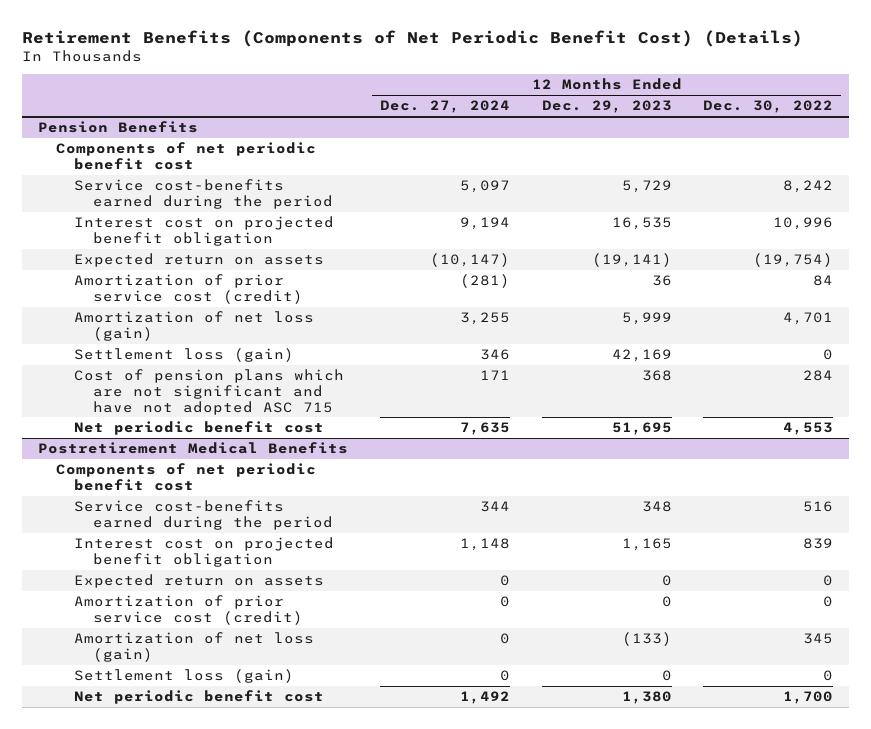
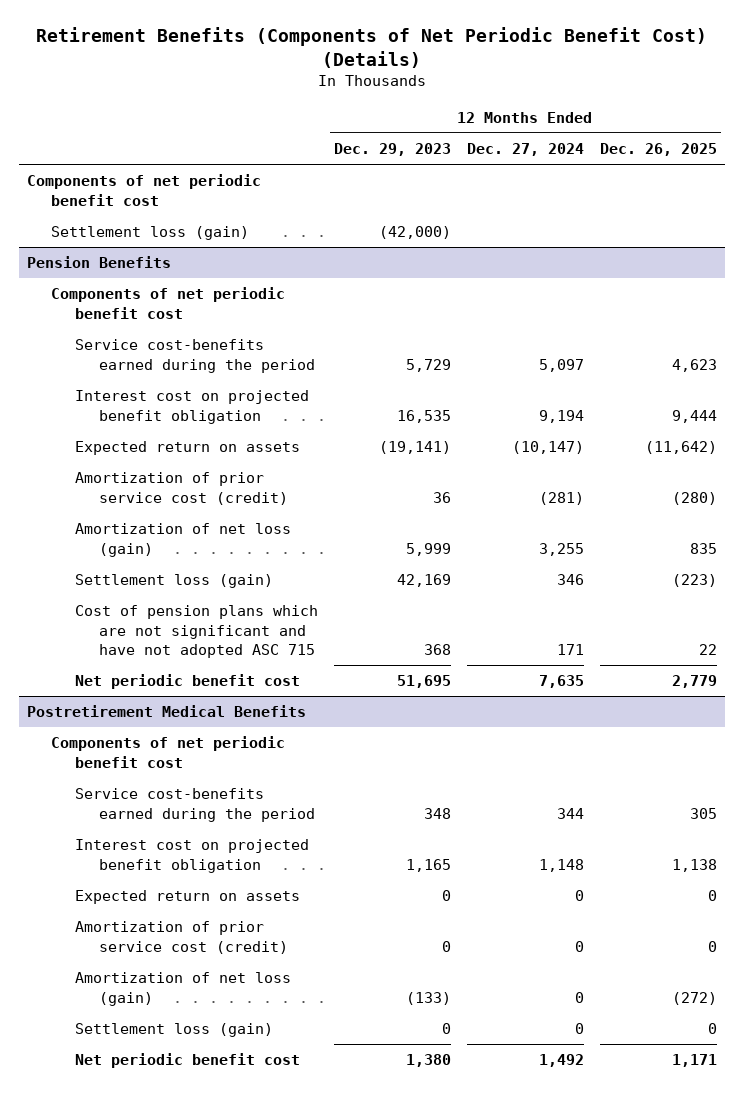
[703,100,834,114] Dec. 30, 2022 -> none
none -> [599,143,717,157] Dec. 26, 2025
none -> [26,174,261,206] Components of net periodic benefit cost
none -> [50,226,249,241] Settlement loss (gain)

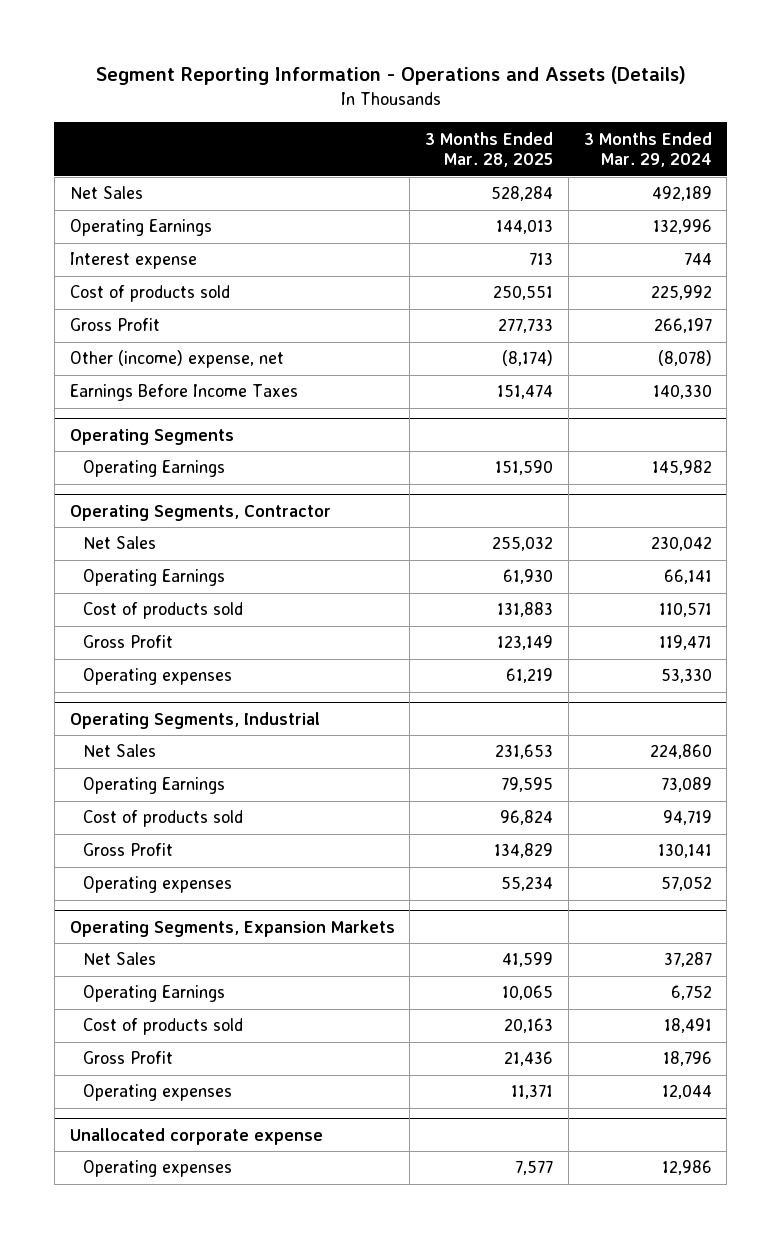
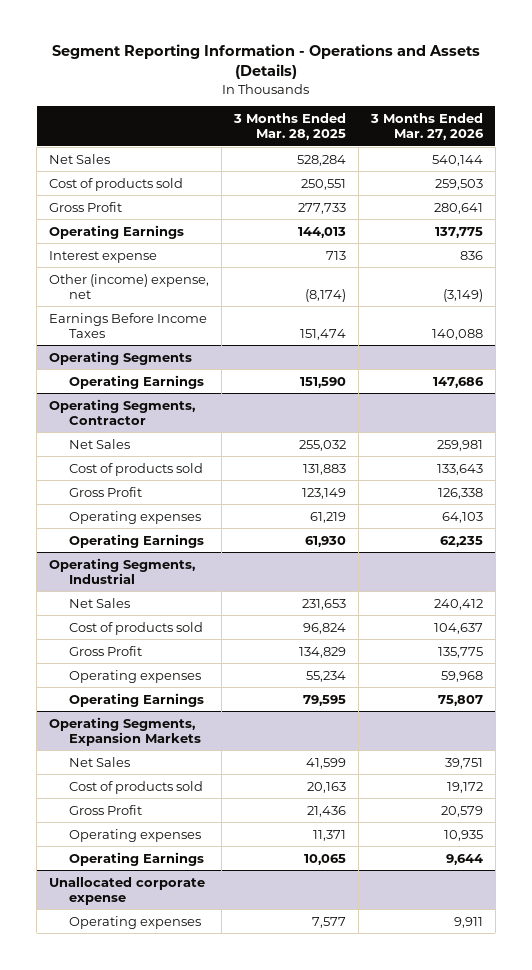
[583,131,712,168] 3 Months Ended Mar. 29, 2024 -> none
none -> [369,113,484,140] 3 Months Ended Mar. 27, 2026
[69,219,212,237] Operating Earnings -> [48,224,184,239] Operating Earnings
[69,252,197,270] Interest expense -> [48,250,157,263] Interest expense
[82,569,225,587] Operating Earnings -> [68,533,204,548] Operating Earnings
[82,777,225,795] Operating Earnings -> [68,692,204,707] Operating Earnings
[82,985,225,1003] Operating Earnings -> [68,851,204,866] Operating Earnings

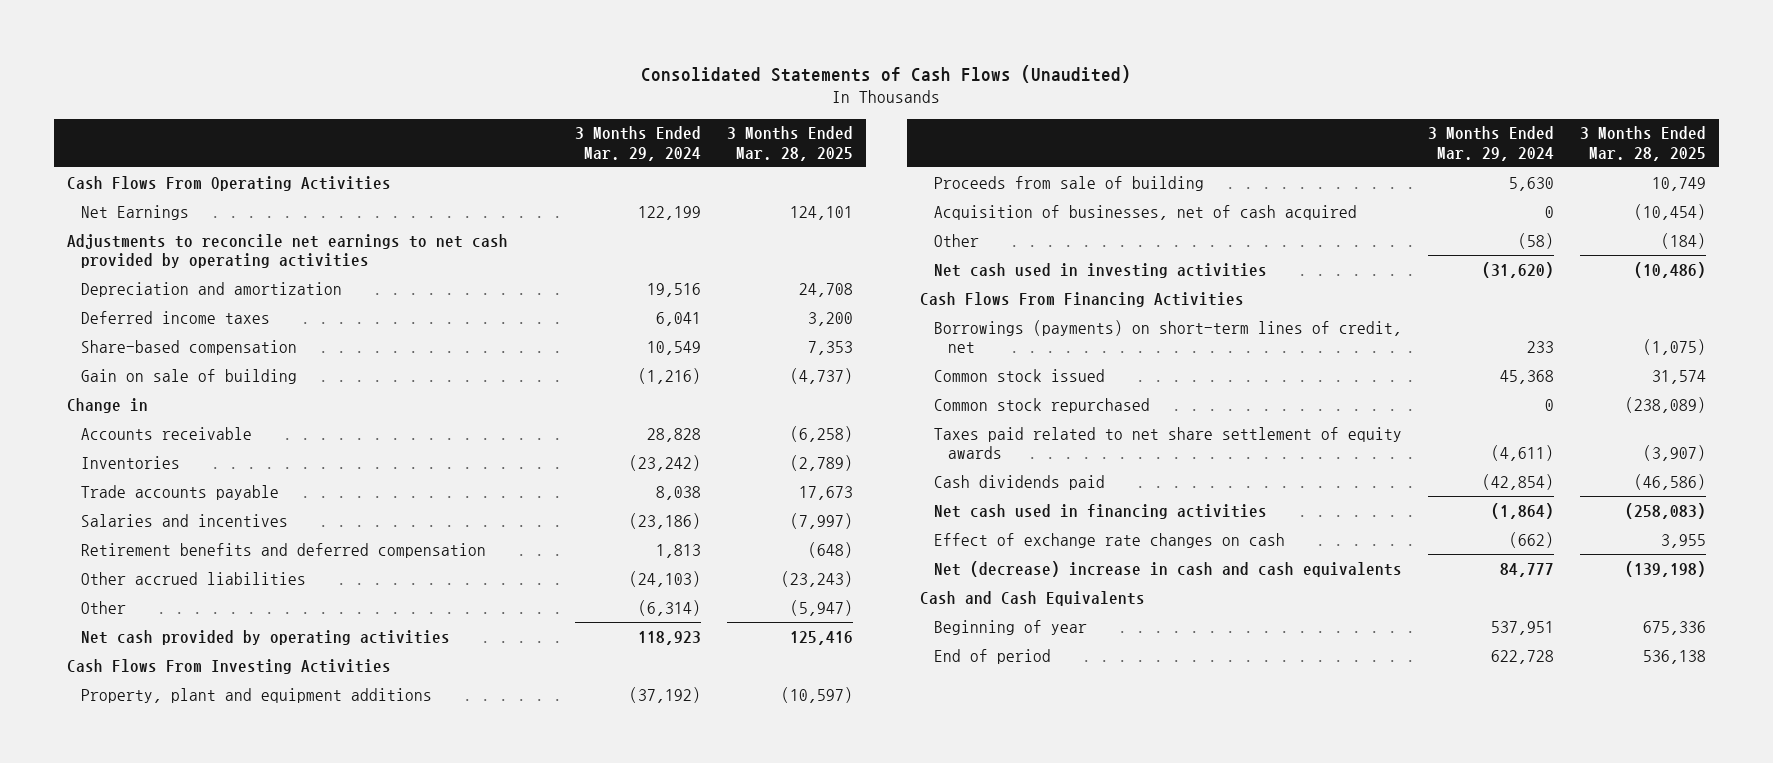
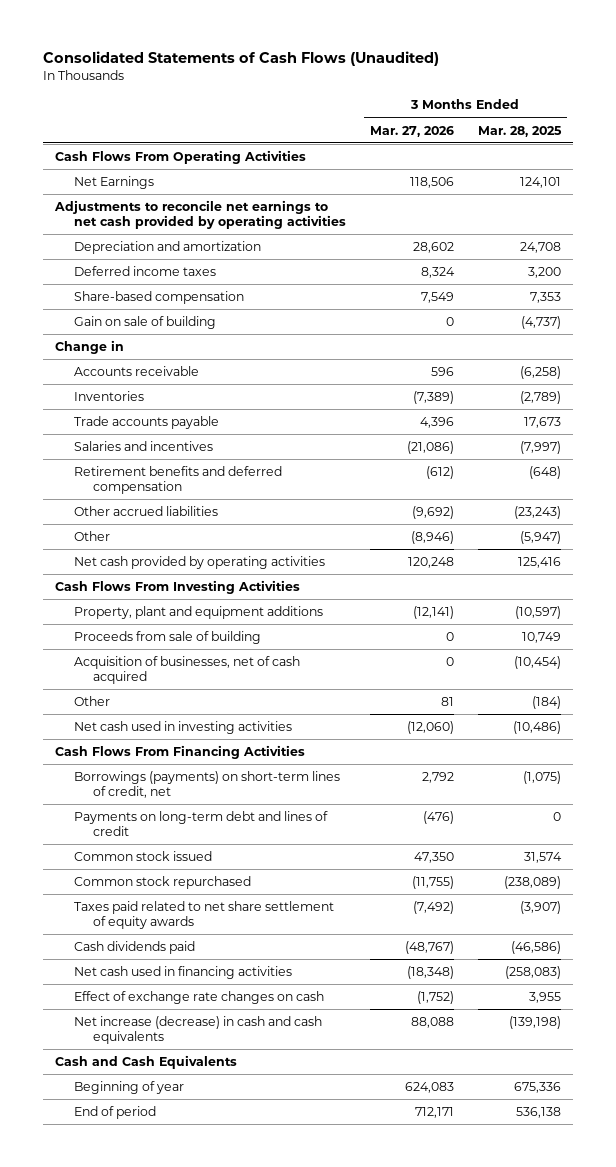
[574,126,701,161] 3 Months Ended Mar. 29, 2024 -> none
none -> [369,125,454,137] Mar. 27, 2026
none -> [73,810,328,837] Payments on long-term debt and lines of credit
[933,560,1402,577] Net (decrease) increase in cash and cash equivalents -> [73,1015,322,1045] Net increase (decrease) in cash and cash equivalents

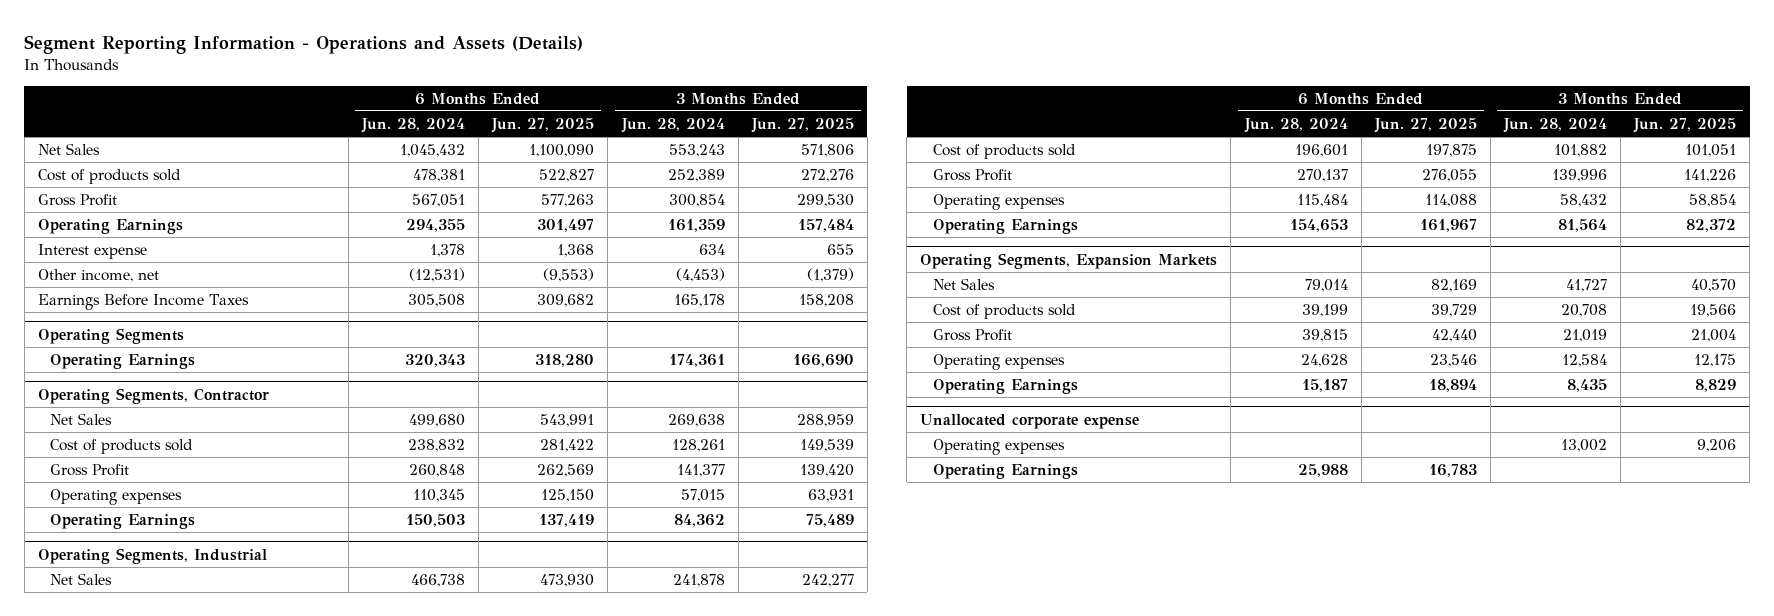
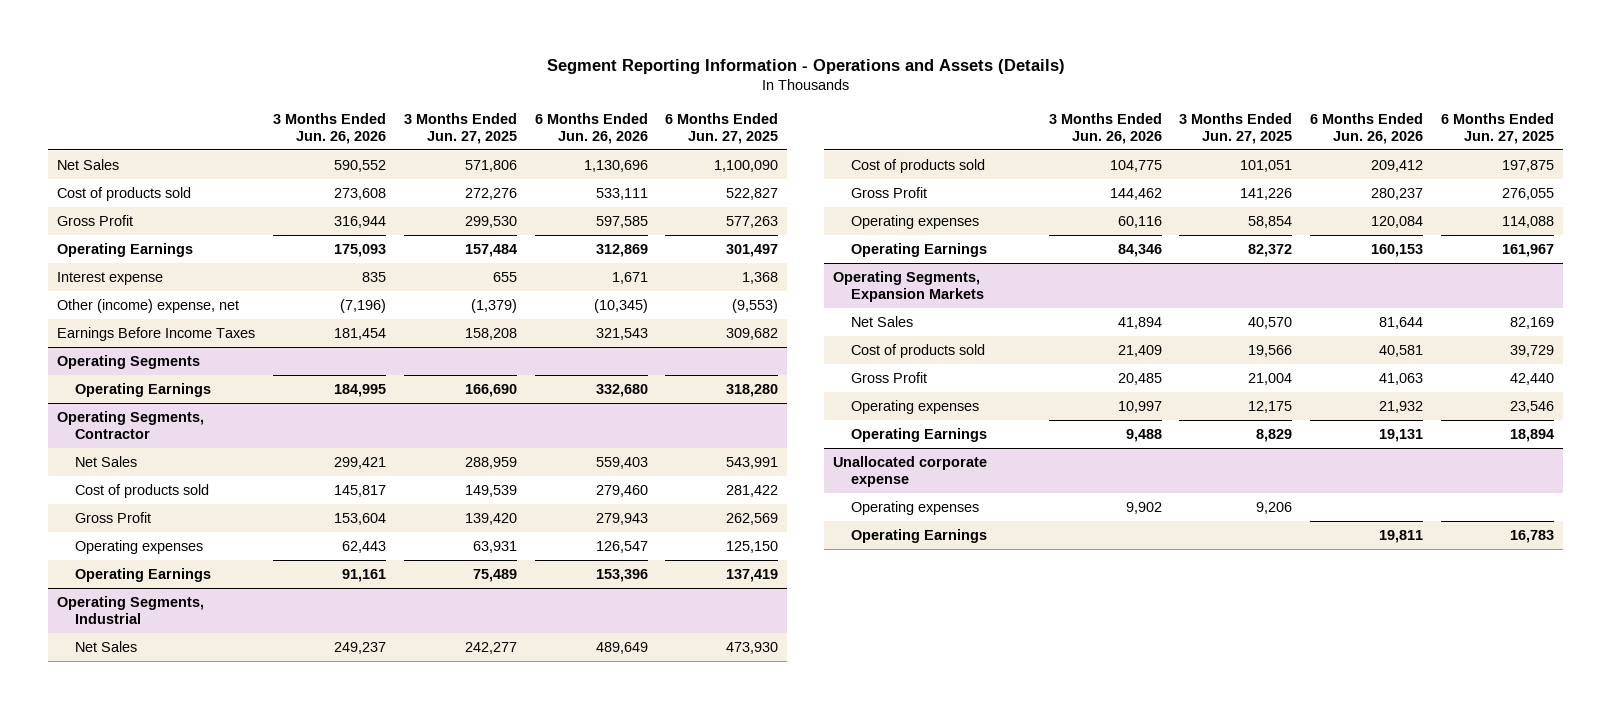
[361,118,466,134] Jun. 28, 2024 -> none
[620,118,725,134] Jun. 28, 2024 -> none
none -> [272,112,386,144] 3 Months Ended Jun. 26, 2026
none -> [534,112,648,144] 6 Months Ended Jun. 26, 2026
[37,269,159,283] Other income, net -> [57,298,240,313] Other (income) expense, net

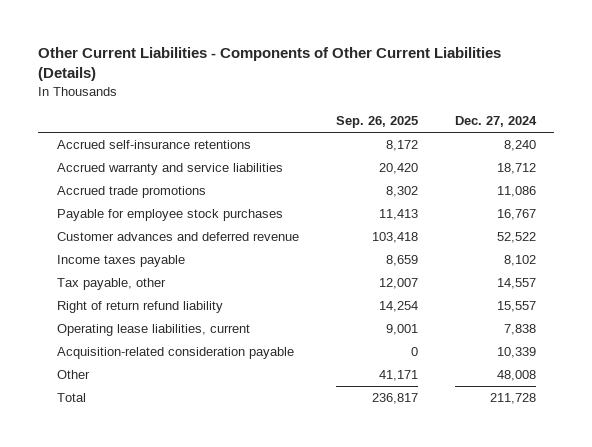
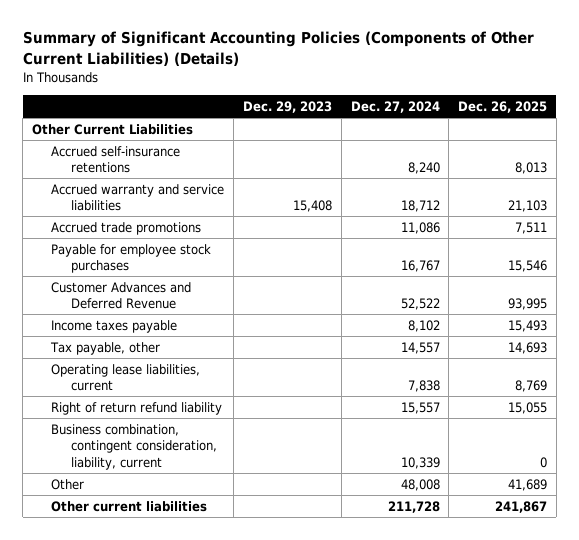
[38,47,502,82] Other Current Liabilities - Components of Other Current Liabilities (Details) -> [22,31,534,66] Summary of Significant Accounting Policies (Components of Other Current Liabilities) (Details)
[335,115,418,128] Sep. 26, 2025 -> none
none -> [242,100,332,113] Dec. 29, 2023
none -> [458,100,548,113] Dec. 26, 2025
none -> [32,123,194,135] Other Current Liabilities
[56,232,299,242] Customer advances and deferred revenue -> [51,281,192,310] Customer Advances and Deferred Revenue
[56,301,223,314] Right of return refund liability -> [51,401,223,415] Right of return refund liability
[56,347,294,360] Acquisition-related consideration payable -> [51,423,217,470] Business combination, contingent consideration, liability, current
[56,393,86,403] Total -> [51,500,208,512] Other current liabilities

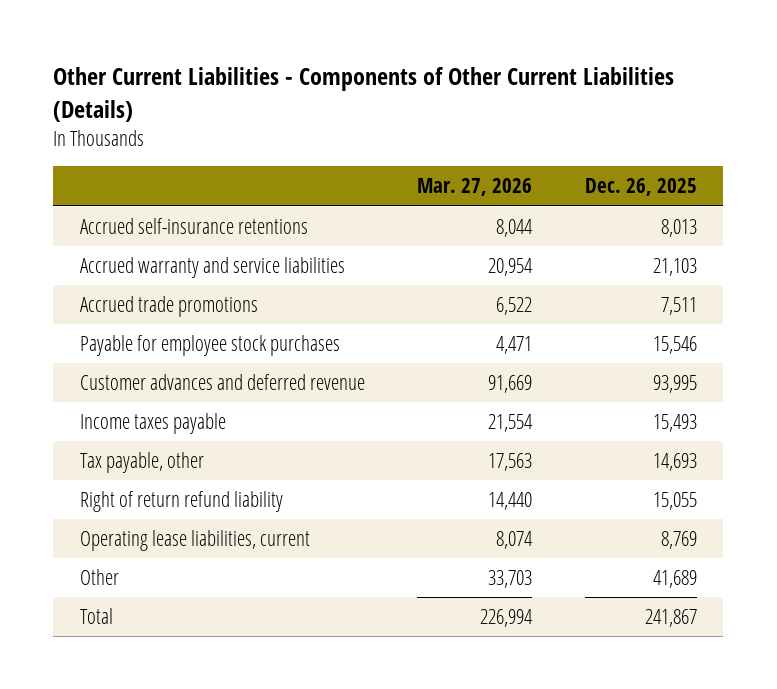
[22,31,534,66] Summary of Significant Accounting Policies (Components of Other Current Liabilities) (Details) -> [53,67,675,122] Other Current Liabilities - Components of Other Current Liabilities (Details)
[242,100,332,113] Dec. 29, 2023 -> none
[350,100,440,113] Dec. 27, 2024 -> none
none -> [417,178,533,197] Mar. 27, 2026
[32,123,194,135] Other Current Liabilities -> none
[51,281,192,310] Customer Advances and Deferred Revenue -> [79,374,365,391] Customer advances and deferred revenue
[51,423,217,470] Business combination, contingent consideration, liability, current -> none
[51,363,201,392] Operating lease liabilities, current -> [79,530,310,552] Operating lease liabilities, current
[51,500,208,512] Other current liabilities -> [79,608,113,625] Total

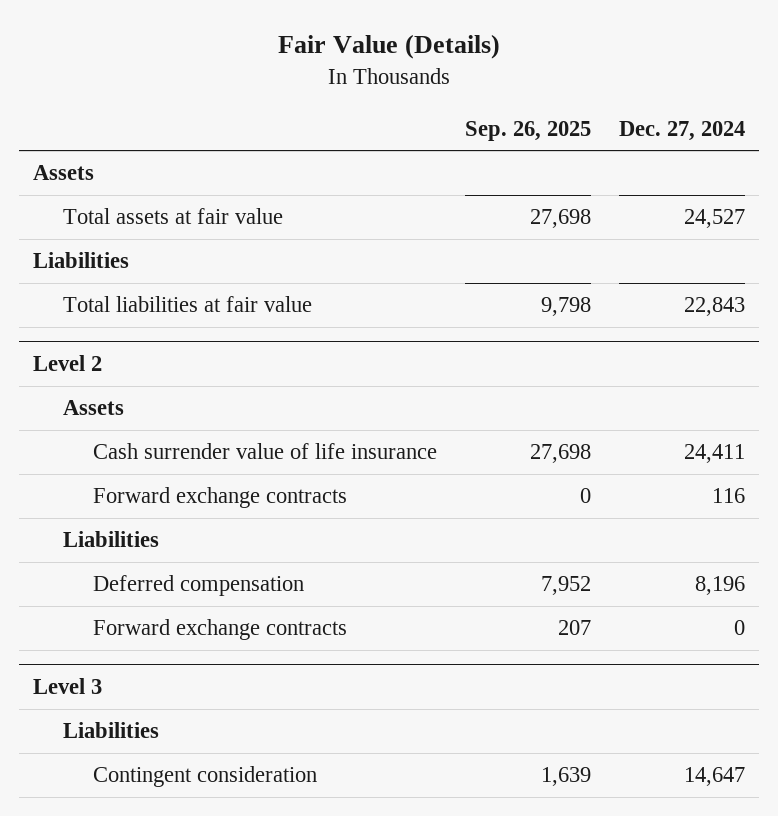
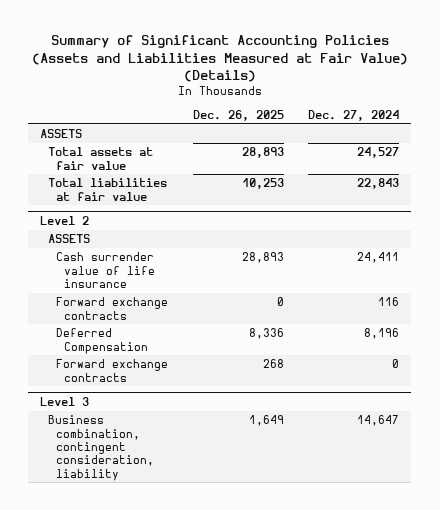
[278,34,501,60] Fair Value (Details) -> [31,35,408,82] Summary of Significant Accounting Policies (Assets and Liabilities Measured at Fair Value) (Details)
[464,120,591,141] Sep. 26, 2025 -> none
none -> [192,109,284,121] Dec. 26, 2025
[32,165,94,181] Assets -> [40,129,83,139] ASSETS
[32,252,129,269] Liabilities -> none
[62,400,124,416] Assets -> [48,234,91,244] ASSETS
[62,531,159,548] Liabilities -> none
[92,575,304,597] Deferred compensation -> [56,328,149,354] Deferred Compensation
[62,722,159,739] Liabilities -> none
[92,766,317,788] Contingent consideration -> [48,415,155,481] Business combination, contingent consideration, liability

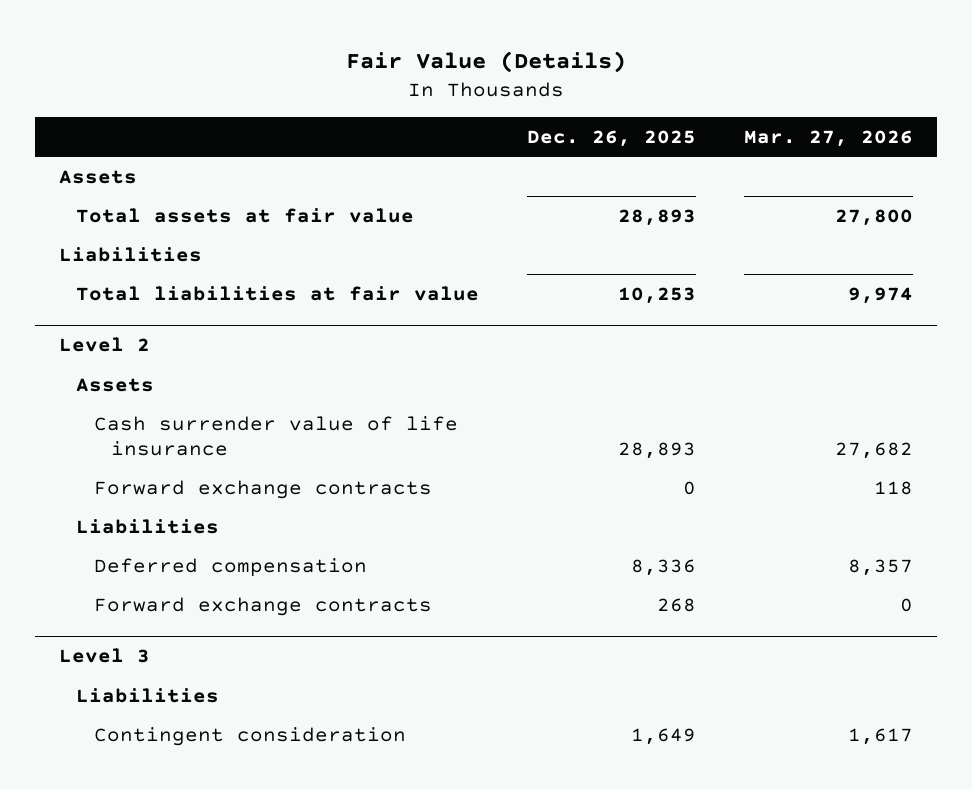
[31,35,408,82] Summary of Significant Accounting Policies (Assets and Liabilities Measured at Fair Value) (Details) -> [346,50,627,73] Fair Value (Details)
[308,109,400,121] Dec. 27, 2024 -> none
none -> [744,130,914,148] Mar. 27, 2026
[40,129,83,139] ASSETS -> [58,169,137,184] Assets
none -> [58,246,202,262] Liabilities
[48,234,91,244] ASSETS -> [76,377,155,392] Assets
none -> [76,518,220,534] Liabilities
[56,328,149,354] Deferred Compensation -> [93,557,367,577] Deferred compensation
none -> [76,687,220,703] Liabilities
[48,415,155,481] Business combination, contingent consideration, liability -> [93,726,406,746] Contingent consideration

